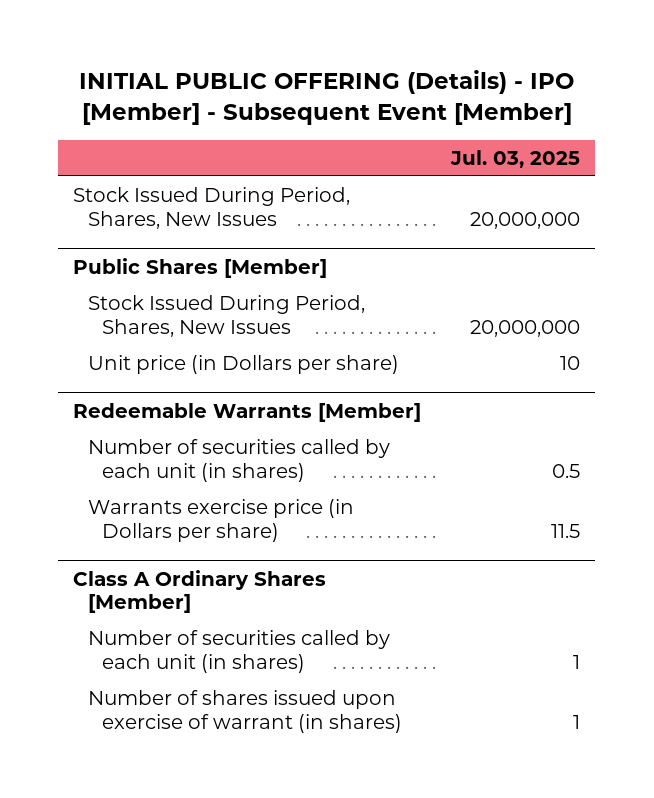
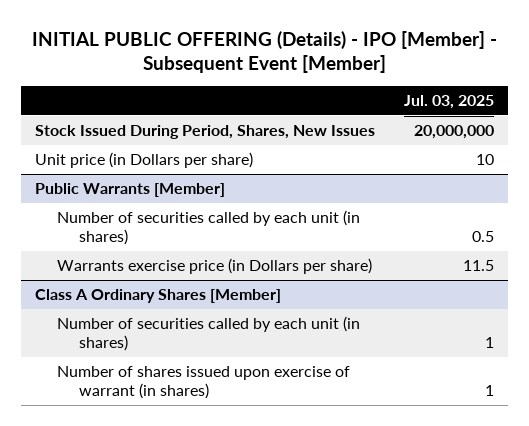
[73,257,328,278] Public Shares [Member] -> none
[87,295,365,337] Stock Issued During Period, Shares, New Issues -> none
[73,402,422,422] Redeemable Warrants [Member] -> [35,183,226,198] Public Warrants [Member]

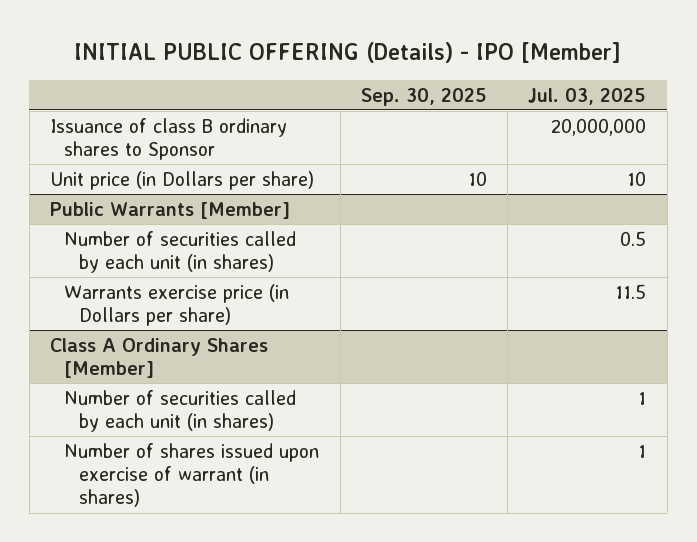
[31,30,497,74] INITIAL PUBLIC OFFERING (Details) - IPO [Member] - Subsequent Event [Member] -> [74,42,622,64] INITIAL PUBLIC OFFERING (Details) - IPO [Member]
none -> [360,87,487,106] Sep. 30, 2025
[35,125,376,140] Stock Issued During Period, Shares, New Issues -> [50,117,288,161] Issuance of class B ordinary shares to Sponsor

